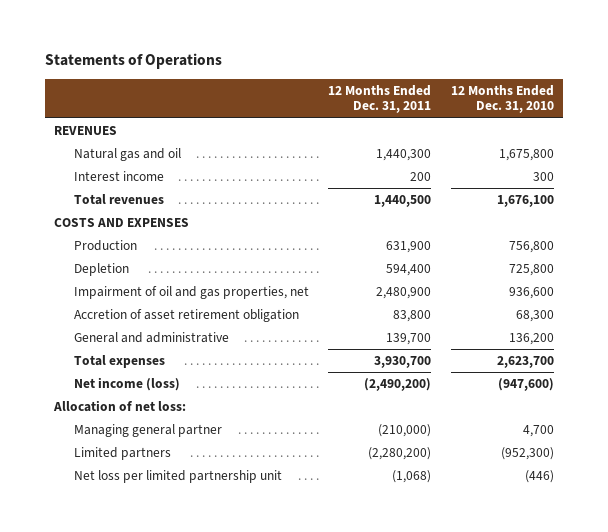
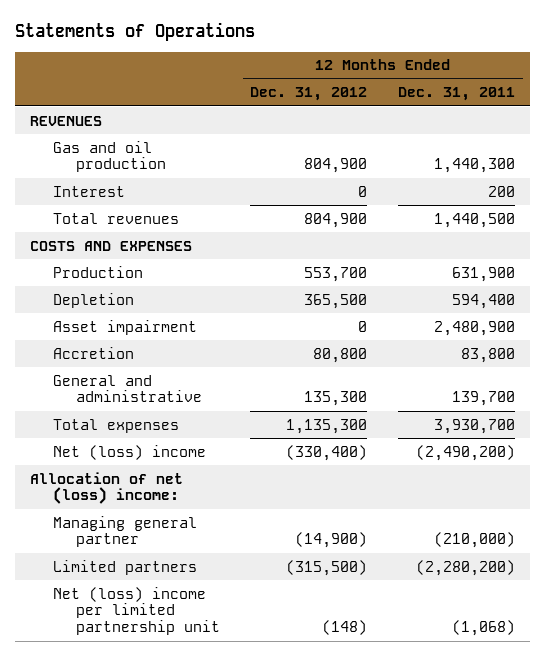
[450,84,554,114] 12 Months Ended Dec. 31, 2010 -> none
none -> [250,87,368,102] Dec. 31, 2012
[74,147,182,161] Natural gas and oil -> [52,140,166,173] Gas and oil production
[74,170,165,181] Interest income -> [52,185,125,197] Interest
[74,285,310,299] Impairment of oil and gas properties, net -> [52,319,197,335] Asset impairment
[74,308,300,322] Accretion of asset retirement obligation -> [52,346,134,359] Accretion
[74,376,181,391] Net income (loss) -> [52,444,206,460] Net (loss) income
[53,399,187,412] Allocation of net loss: -> [30,471,184,505] Allocation of net (loss) income:
[74,469,283,483] Net loss per limited partnership unit -> [52,586,220,636] Net (loss) income per limited partnership unit

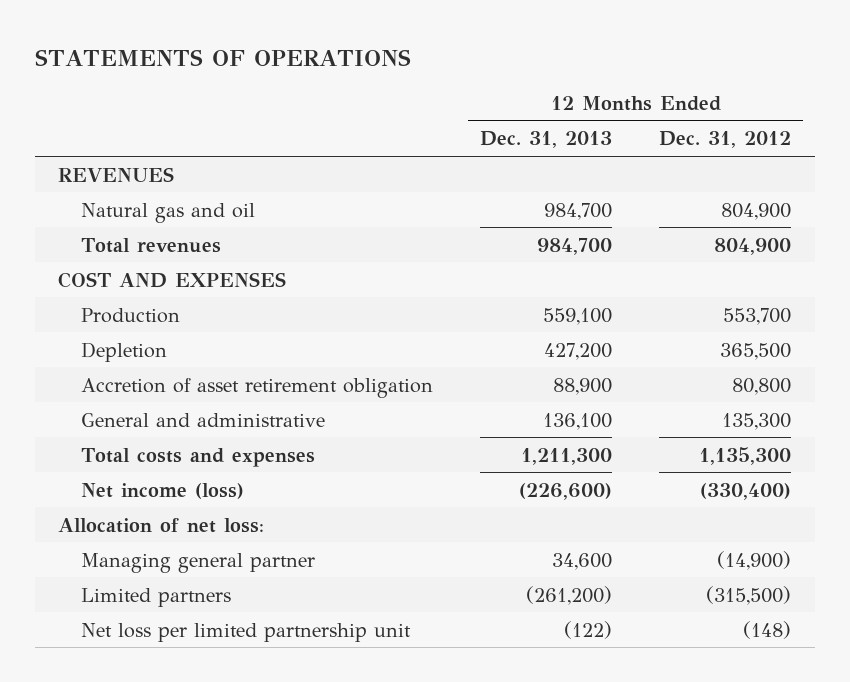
[14,22,255,42] Statements of Operations -> [34,48,411,66] STATEMENTS OF OPERATIONS
[397,87,515,102] Dec. 31, 2011 -> none
none -> [480,131,613,149] Dec. 31, 2013
[52,185,125,197] Interest -> none
[52,140,166,173] Gas and oil production -> [81,202,256,223] Natural gas and oil
[30,240,193,251] COSTS AND EXPENSES -> [58,271,287,288] COST AND EXPENSES
[52,319,197,335] Asset impairment -> none
[52,346,134,359] Accretion -> [81,377,434,398] Accretion of asset retirement obligation
[52,418,179,433] Total expenses -> [81,447,316,467] Total costs and expenses
[52,444,206,460] Net (loss) income -> [81,482,245,499] Net income (loss)
[30,471,184,505] Allocation of net (loss) income: -> [58,517,265,533] Allocation of net loss:
[52,586,220,636] Net (loss) income per limited partnership unit -> [81,622,412,642] Net loss per limited partnership unit

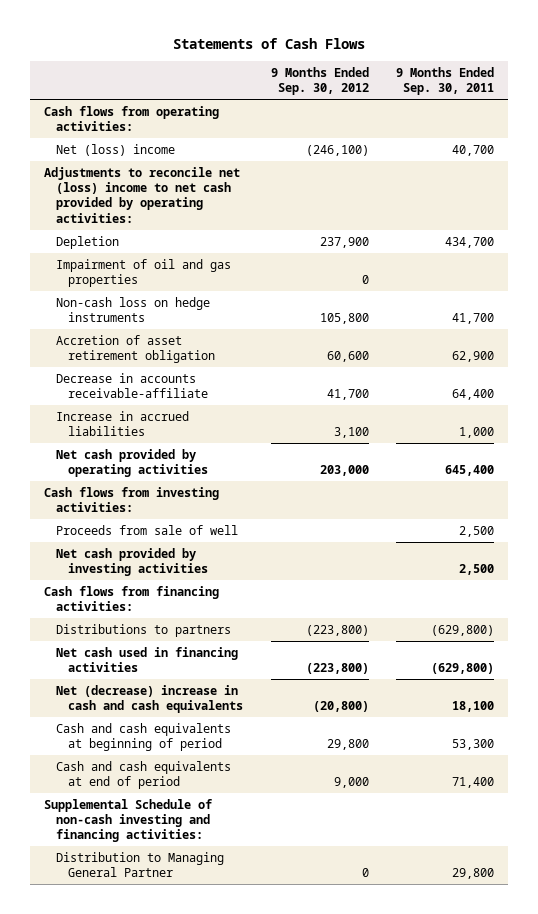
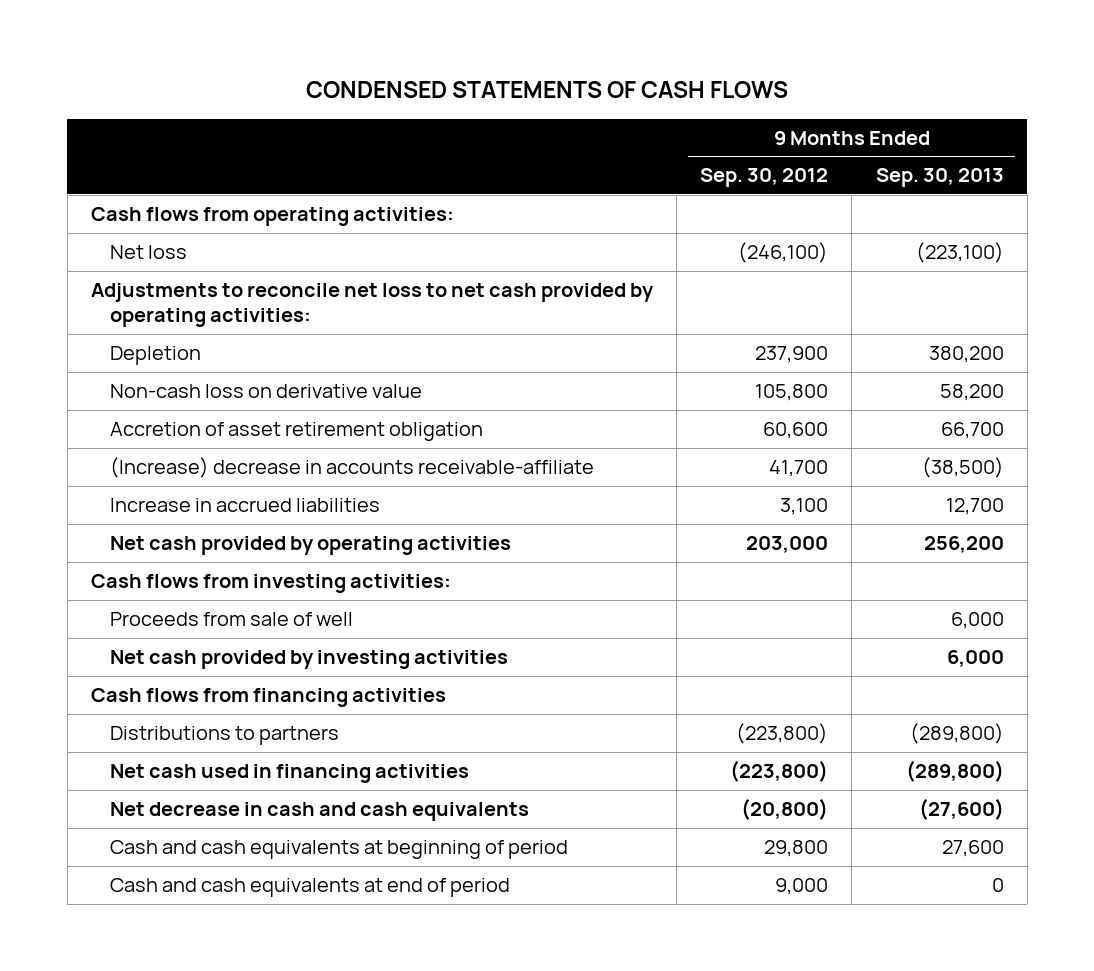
[173,37,366,49] Statements of Cash Flows -> [306,81,789,99] CONDENSED STATEMENTS OF CASH FLOWS
[396,66,495,96] 9 Months Ended Sep. 30, 2011 -> none
none -> [875,168,1004,188] Sep. 30, 2013
[55,143,175,156] Net (loss) income -> [109,245,187,260] Net loss
[43,166,240,223] Adjustments to reconcile net (loss) income to net cash provided by operating activities: -> [90,283,654,328] Adjustments to reconcile net loss to net cash provided by operating activities:
[55,258,231,288] Impairment of oil and gas properties -> none
[55,296,210,323] Non-cash loss on hedge instruments -> [109,384,422,399] Non-cash loss on derivative value
[55,372,208,399] Decrease in accounts receivable-affiliate -> [109,457,594,479] (Increase) decrease in accounts receivable-affiliate
[43,585,219,612] Cash flows from financing activities: -> [90,688,446,708] Cash flows from financing activities
[55,684,243,714] Net (decrease) increase in cash and cash equivalents -> [109,802,529,822] Net decrease in cash and cash equivalents
[43,798,212,843] Supplemental Schedule of non-cash investing and financing activities: -> none
[55,851,224,878] Distribution to Managing General Partner -> none

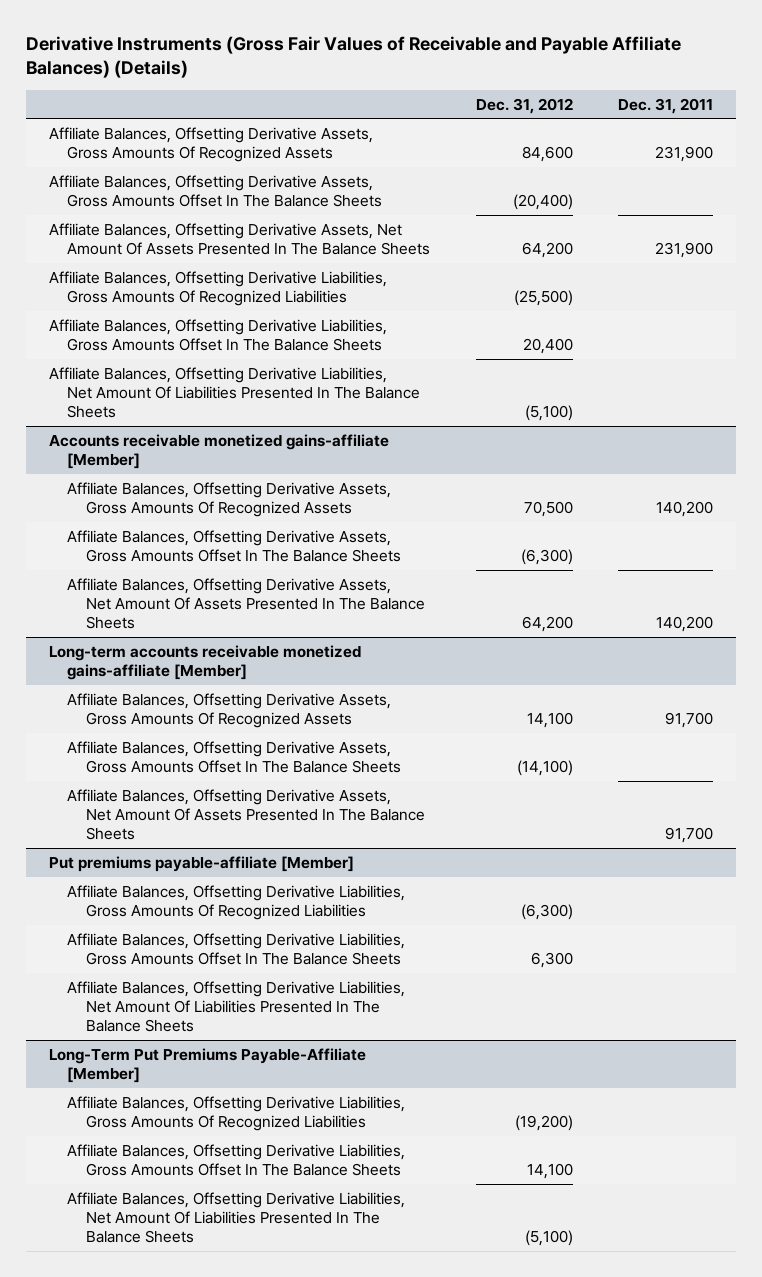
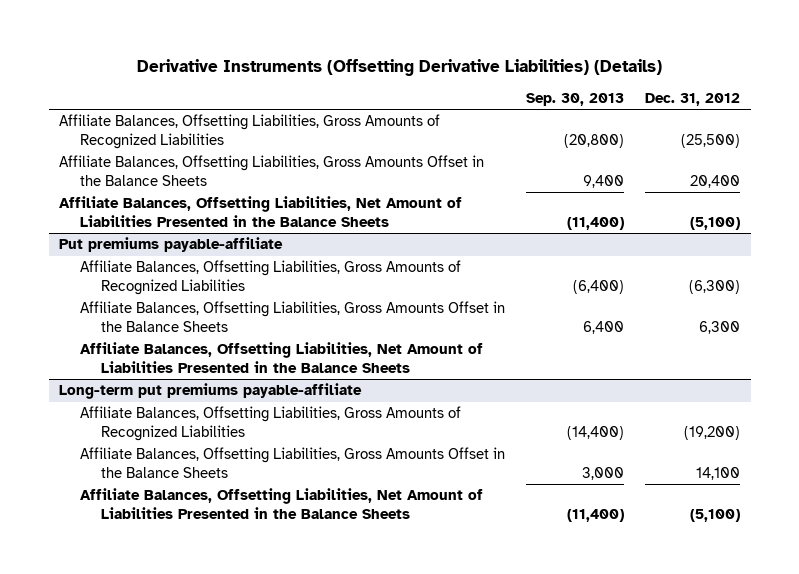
[25,36,681,79] Derivative Instruments (Gross Fair Values of Receivable and Payable Affiliate Balances) (Details) -> [136,58,662,76] Derivative Instruments (Offsetting Derivative Liabilities) (Details)
[617,97,713,114] Dec. 31, 2011 -> none
none -> [526,92,625,106] Sep. 30, 2013
[48,126,373,162] Affiliate Balances, Offsetting Derivative Assets, Gross Amounts Of Recognized Assets -> none
[48,174,383,207] Affiliate Balances, Offsetting Derivative Assets, Gross Amounts Offset In The Balance Sheets -> none
[48,222,431,255] Affiliate Balances, Offsetting Derivative Assets, Net Amount Of Assets Presented In The Balance Sheets -> none
[48,433,389,469] Accounts receivable monetized gains-affiliate [Member] -> none
[67,481,392,517] Affiliate Balances, Offsetting Derivative Assets, Gross Amounts Of Recognized Assets -> none
[67,529,401,562] Affiliate Balances, Offsetting Derivative Assets, Gross Amounts Offset In The Balance Sheets -> none
[67,577,425,629] Affiliate Balances, Offsetting Derivative Assets, Net Amount Of Assets Presented In The Balance Sheets -> none
[48,644,361,680] Long-term accounts receivable monetized gains-affiliate [Member] -> none
[67,692,392,728] Affiliate Balances, Offsetting Derivative Assets, Gross Amounts Of Recognized Assets -> none
[67,740,401,773] Affiliate Balances, Offsetting Derivative Assets, Gross Amounts Offset In The Balance Sheets -> none
[67,788,425,840] Affiliate Balances, Offsetting Derivative Assets, Net Amount Of Assets Presented In The Balance Sheets -> none
[48,270,387,306] Affiliate Balances, Offsetting Derivative Liabilities, Gross Amounts Of Recognized Liabilities -> [59,114,441,150] Affiliate Balances, Offsetting Liabilities, Gross Amounts of Recognized Liabilities
[48,318,387,351] Affiliate Balances, Offsetting Derivative Liabilities, Gross Amounts Offset In The Balance Sheets -> [59,155,485,187] Affiliate Balances, Offsetting Liabilities, Gross Amounts Offset in the Balance Sheets
[48,366,421,418] Affiliate Balances, Offsetting Derivative Liabilities, Net Amount Of Liabilities Presented In The Balance Sheets -> [59,196,463,228] Affiliate Balances, Offsetting Liabilities, Net Amount of Liabilities Presented in the Balance Sheets
[48,855,354,872] Put premiums payable-affiliate [Member] -> [59,237,284,253] Put premiums payable-affiliate
[67,884,406,920] Affiliate Balances, Offsetting Derivative Liabilities, Gross Amounts Of Recognized Liabilities -> [80,260,462,296] Affiliate Balances, Offsetting Liabilities, Gross Amounts of Recognized Liabilities
[67,932,406,965] Affiliate Balances, Offsetting Derivative Liabilities, Gross Amounts Offset In The Balance Sheets -> [80,301,506,333] Affiliate Balances, Offsetting Liabilities, Gross Amounts Offset in the Balance Sheets
[67,980,406,1032] Affiliate Balances, Offsetting Derivative Liabilities, Net Amount Of Liabilities Presented In The Balance Sheets -> [80,342,484,374] Affiliate Balances, Offsetting Liabilities, Net Amount of Liabilities Presented in the Balance Sheets
[48,1047,366,1083] Long-Term Put Premiums Payable-Affiliate [Member] -> [59,383,363,400] Long-term put premiums payable-affiliate
[67,1095,406,1131] Affiliate Balances, Offsetting Derivative Liabilities, Gross Amounts Of Recognized Liabilities -> [80,406,462,442] Affiliate Balances, Offsetting Liabilities, Gross Amounts of Recognized Liabilities
[67,1143,406,1176] Affiliate Balances, Offsetting Derivative Liabilities, Gross Amounts Offset In The Balance Sheets -> [80,447,506,479] Affiliate Balances, Offsetting Liabilities, Gross Amounts Offset in the Balance Sheets
[67,1191,406,1243] Affiliate Balances, Offsetting Derivative Liabilities, Net Amount Of Liabilities Presented In The Balance Sheets -> [80,488,484,520] Affiliate Balances, Offsetting Liabilities, Net Amount of Liabilities Presented in the Balance Sheets

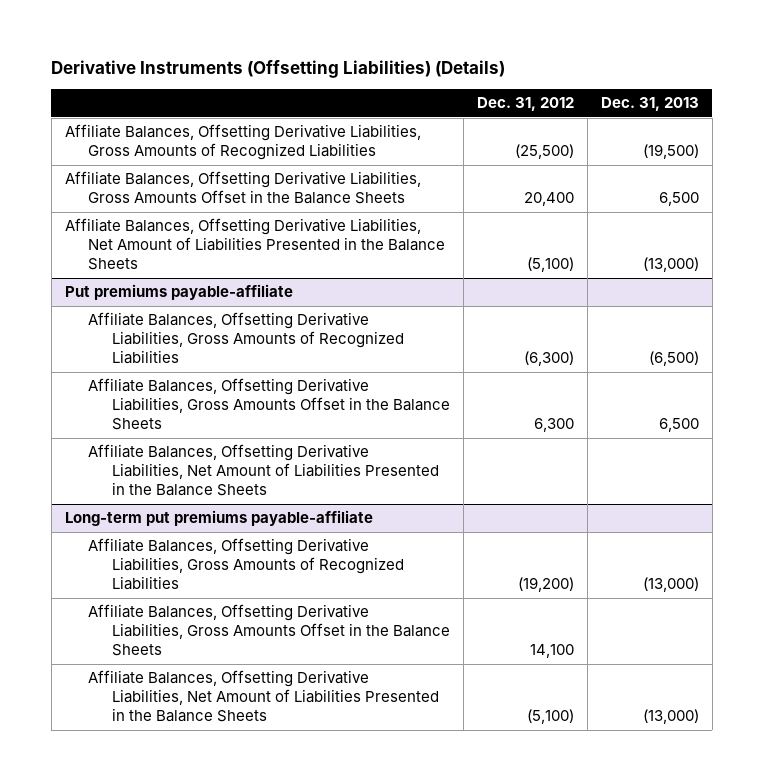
[136,58,662,76] Derivative Instruments (Offsetting Derivative Liabilities) (Details) -> [51,60,506,79] Derivative Instruments (Offsetting Liabilities) (Details)
[526,92,625,106] Sep. 30, 2013 -> none
none -> [600,97,699,112] Dec. 31, 2013
[59,114,441,150] Affiliate Balances, Offsetting Liabilities, Gross Amounts of Recognized Liabilities -> [64,124,421,161] Affiliate Balances, Offsetting Derivative Liabilities, Gross Amounts of Recognized Liabilities
[59,155,485,187] Affiliate Balances, Offsetting Liabilities, Gross Amounts Offset in the Balance Sheets -> [64,171,421,205] Affiliate Balances, Offsetting Derivative Liabilities, Gross Amounts Offset in the Balance Sheets
[59,196,463,228] Affiliate Balances, Offsetting Liabilities, Net Amount of Liabilities Presented in the Balance Sheets -> [64,218,446,271] Affiliate Balances, Offsetting Derivative Liabilities, Net Amount of Liabilities Presented in the Balance Sheets
[80,260,462,296] Affiliate Balances, Offsetting Liabilities, Gross Amounts of Recognized Liabilities -> [88,312,405,365] Affiliate Balances, Offsetting Derivative Liabilities, Gross Amounts of Recognized Liabilities
[80,301,506,333] Affiliate Balances, Offsetting Liabilities, Gross Amounts Offset in the Balance Sheets -> [88,378,451,431] Affiliate Balances, Offsetting Derivative Liabilities, Gross Amounts Offset in the Balance Sheets
[80,342,484,374] Affiliate Balances, Offsetting Liabilities, Net Amount of Liabilities Presented in the Balance Sheets -> [88,444,440,497] Affiliate Balances, Offsetting Derivative Liabilities, Net Amount of Liabilities Presented in the Balance Sheets
[80,406,462,442] Affiliate Balances, Offsetting Liabilities, Gross Amounts of Recognized Liabilities -> [88,538,405,591] Affiliate Balances, Offsetting Derivative Liabilities, Gross Amounts of Recognized Liabilities
[80,447,506,479] Affiliate Balances, Offsetting Liabilities, Gross Amounts Offset in the Balance Sheets -> [88,604,451,657] Affiliate Balances, Offsetting Derivative Liabilities, Gross Amounts Offset in the Balance Sheets
[80,488,484,520] Affiliate Balances, Offsetting Liabilities, Net Amount of Liabilities Presented in the Balance Sheets -> [88,670,440,723] Affiliate Balances, Offsetting Derivative Liabilities, Net Amount of Liabilities Presented in the Balance Sheets

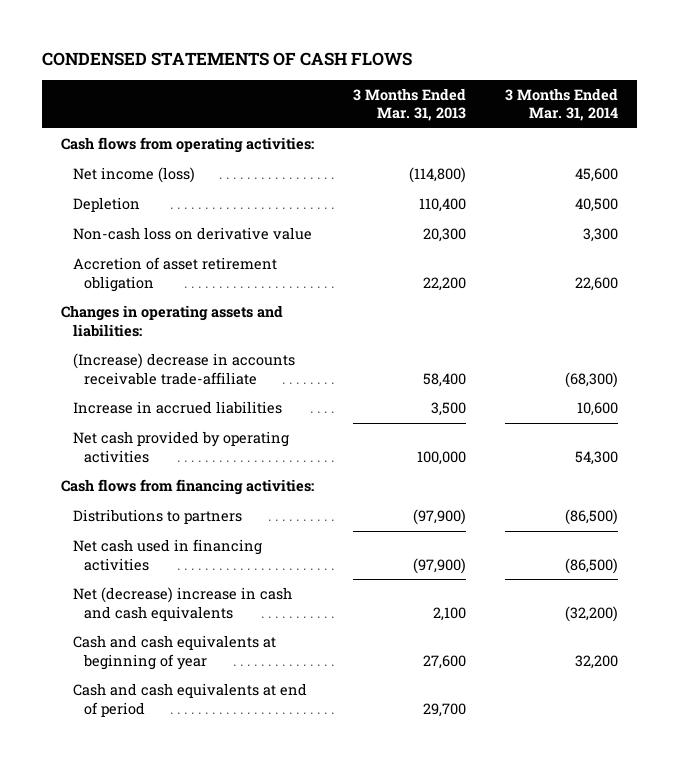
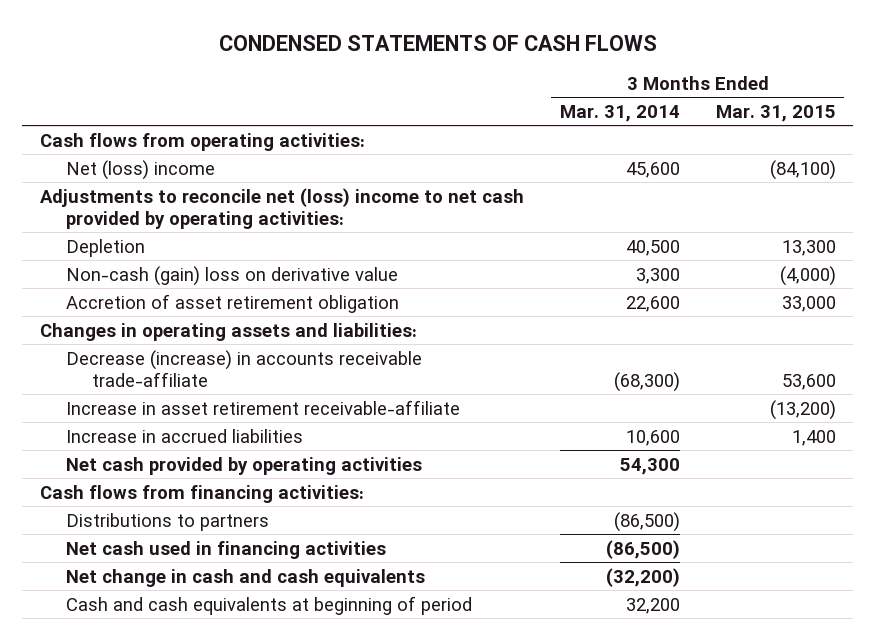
[352,87,466,122] 3 Months Ended Mar. 31, 2013 -> none
none -> [715,104,836,122] Mar. 31, 2015
[72,167,195,184] Net income (loss) -> [65,159,215,180] Net (loss) income
none -> [39,187,524,229] Adjustments to reconcile net (loss) income to net cash provided by operating activities:
[72,227,312,241] Non-cash loss on derivative value -> [65,265,398,286] Non-cash (gain) loss on derivative value
[72,353,295,385] (Increase) decrease in accounts receivable trade-affiliate -> [65,349,422,387] Decrease (increase) in accounts receivable trade-affiliate
none -> [65,399,460,415] Increase in asset retirement receivable-affiliate
[72,683,307,717] Cash and cash equivalents at end of period -> none
[72,587,292,621] Net (decrease) increase in cash and cash equivalents -> [65,568,425,587] Net change in cash and cash equivalents
[72,635,276,670] Cash and cash equivalents at beginning of year -> [65,595,472,615] Cash and cash equivalents at beginning of period

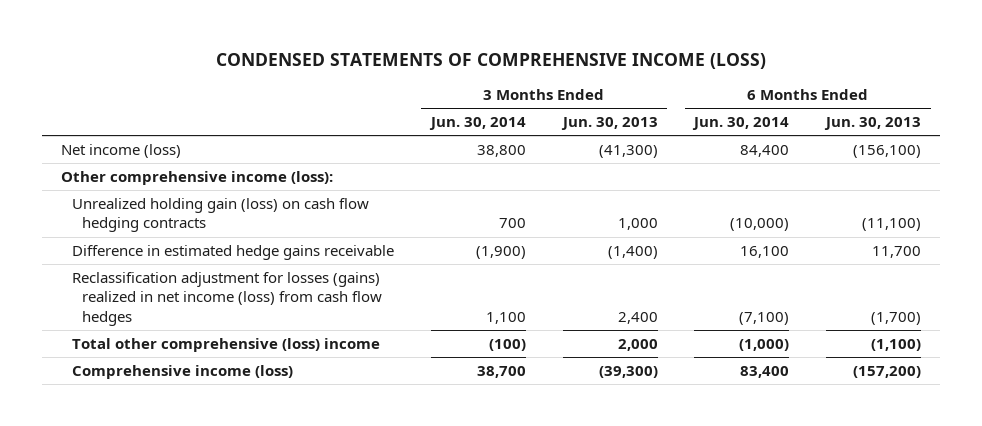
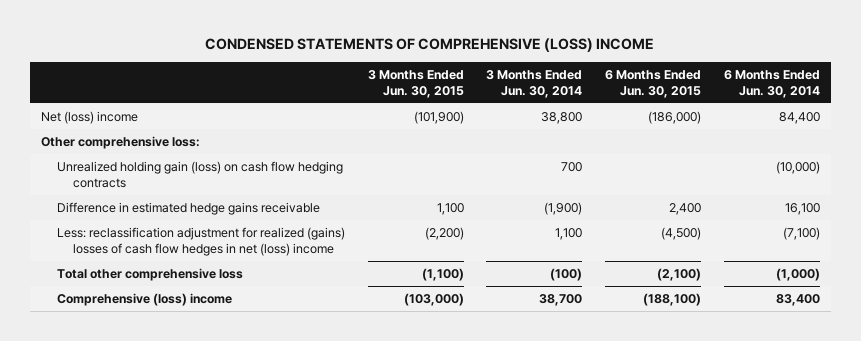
[216,52,767,69] CONDENSED STATEMENTS OF COMPREHENSIVE INCOME (LOSS) -> [205,38,655,53] CONDENSED STATEMENTS OF COMPREHENSIVE (LOSS) INCOME
[560,117,658,131] Jun. 30, 2013 -> none
[824,117,922,131] Jun. 30, 2013 -> none
none -> [367,69,464,99] 3 Months Ended Jun. 30, 2015
none -> [604,69,701,99] 6 Months Ended Jun. 30, 2015
[60,144,181,159] Net income (loss) -> [41,110,139,124] Net (loss) income
[60,171,333,186] Other comprehensive income (loss): -> [41,135,201,149] Other comprehensive loss:
[71,272,383,326] Reclassification adjustment for losses (gains) realized in net income (loss) from cash flow hedges -> [56,226,345,257] Less: reclassification adjustment for realized (gains) losses of cash flow hedges in net (loss) income
[71,338,380,353] Total other comprehensive (loss) income -> [56,267,243,281] Total other comprehensive loss
[71,365,293,380] Comprehensive income (loss) -> [56,292,232,306] Comprehensive (loss) income

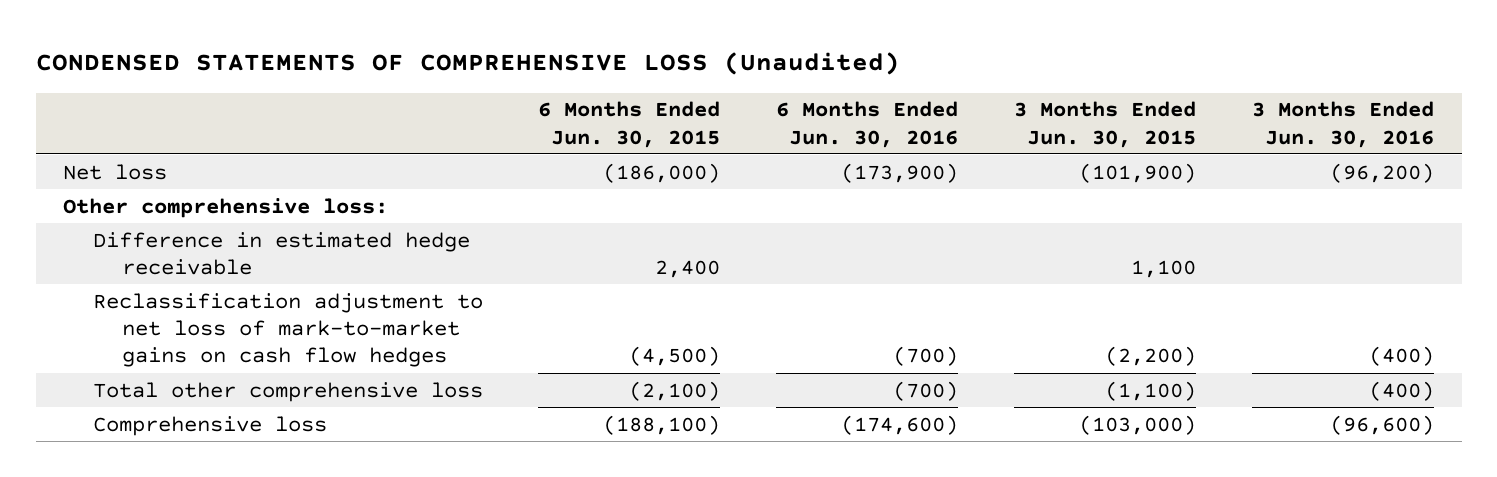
[205,38,655,53] CONDENSED STATEMENTS OF COMPREHENSIVE (LOSS) INCOME -> [35,52,900,76] CONDENSED STATEMENTS OF COMPREHENSIVE LOSS (Unaudited)
[486,69,583,99] 3 Months Ended Jun. 30, 2014 -> none
[723,69,820,99] 6 Months Ended Jun. 30, 2014 -> none
none -> [776,101,959,148] 6 Months Ended Jun. 30, 2016
none -> [1251,101,1434,148] 3 Months Ended Jun. 30, 2016
[41,110,139,124] Net (loss) income -> [63,163,168,180] Net loss
[56,160,343,189] Unrealized holding gain (loss) on cash flow hedging contracts -> none
[56,201,320,215] Difference in estimated hedge gains receivable -> [92,231,470,275] Difference in estimated hedge receivable
[56,226,345,257] Less: reclassification adjustment for realized (gains) losses of cash flow hedges in net (loss) income -> [92,292,483,368] Reclassification adjustment to net loss of mark-to-market gains on cash flow hedges
[56,292,232,306] Comprehensive (loss) income -> [92,415,327,436] Comprehensive loss

